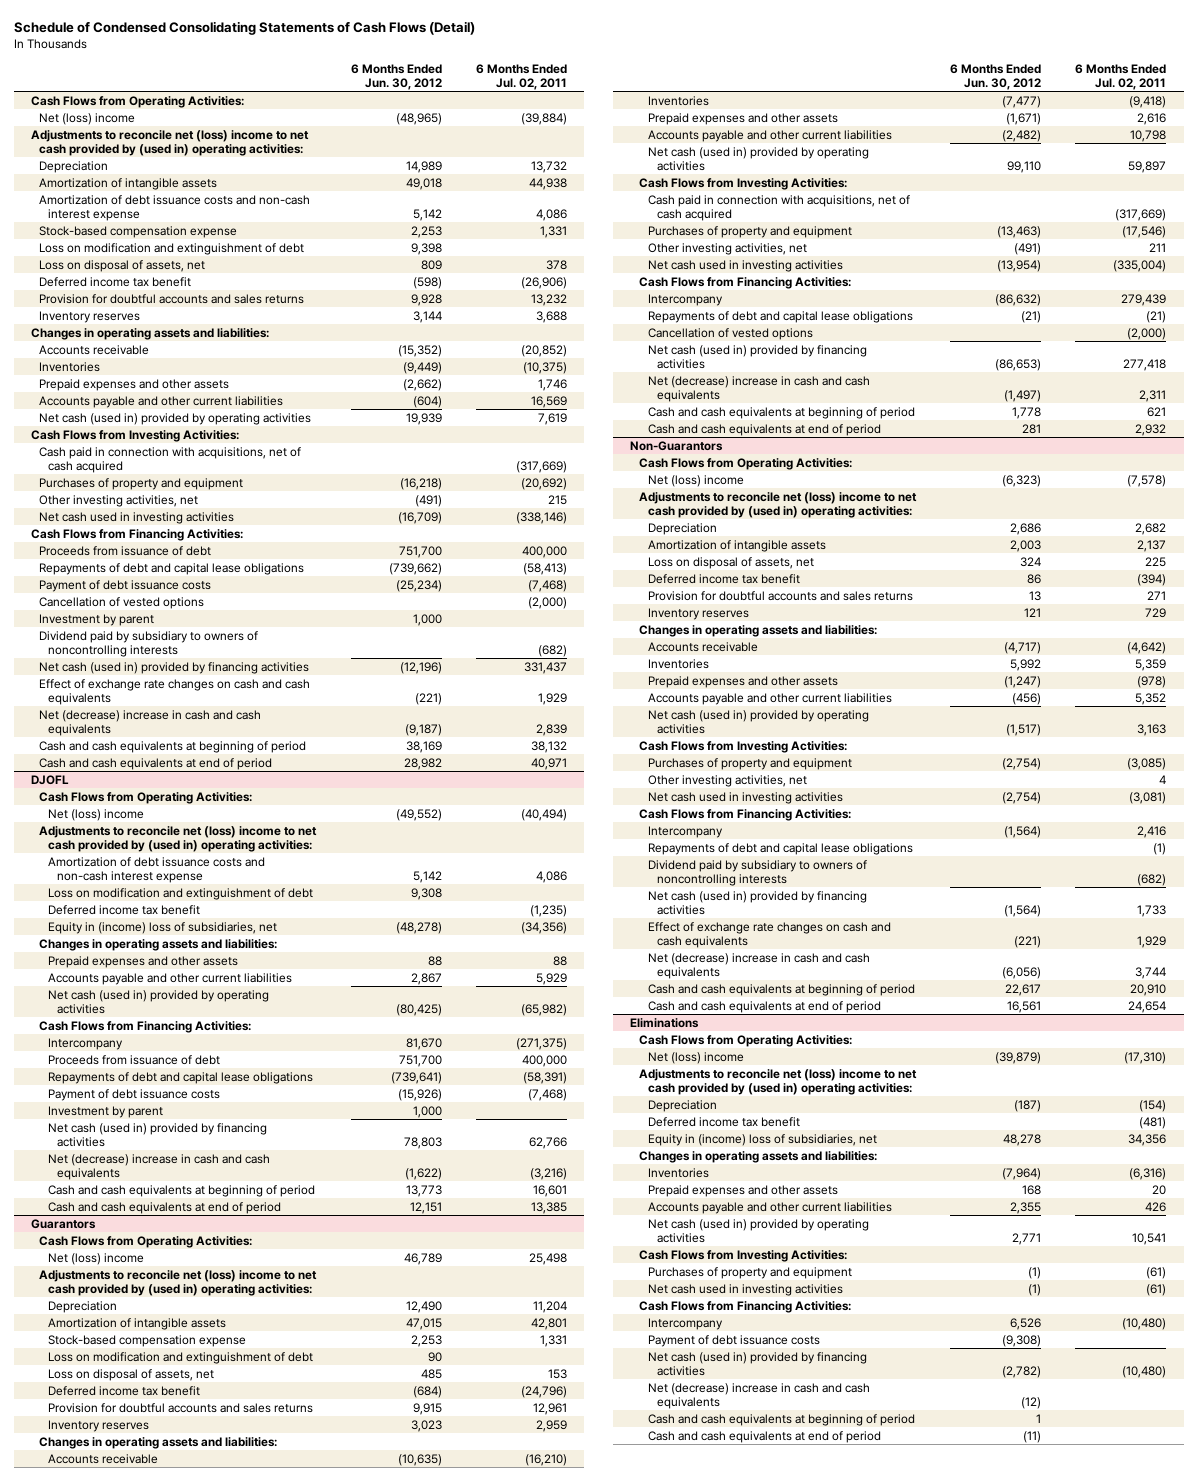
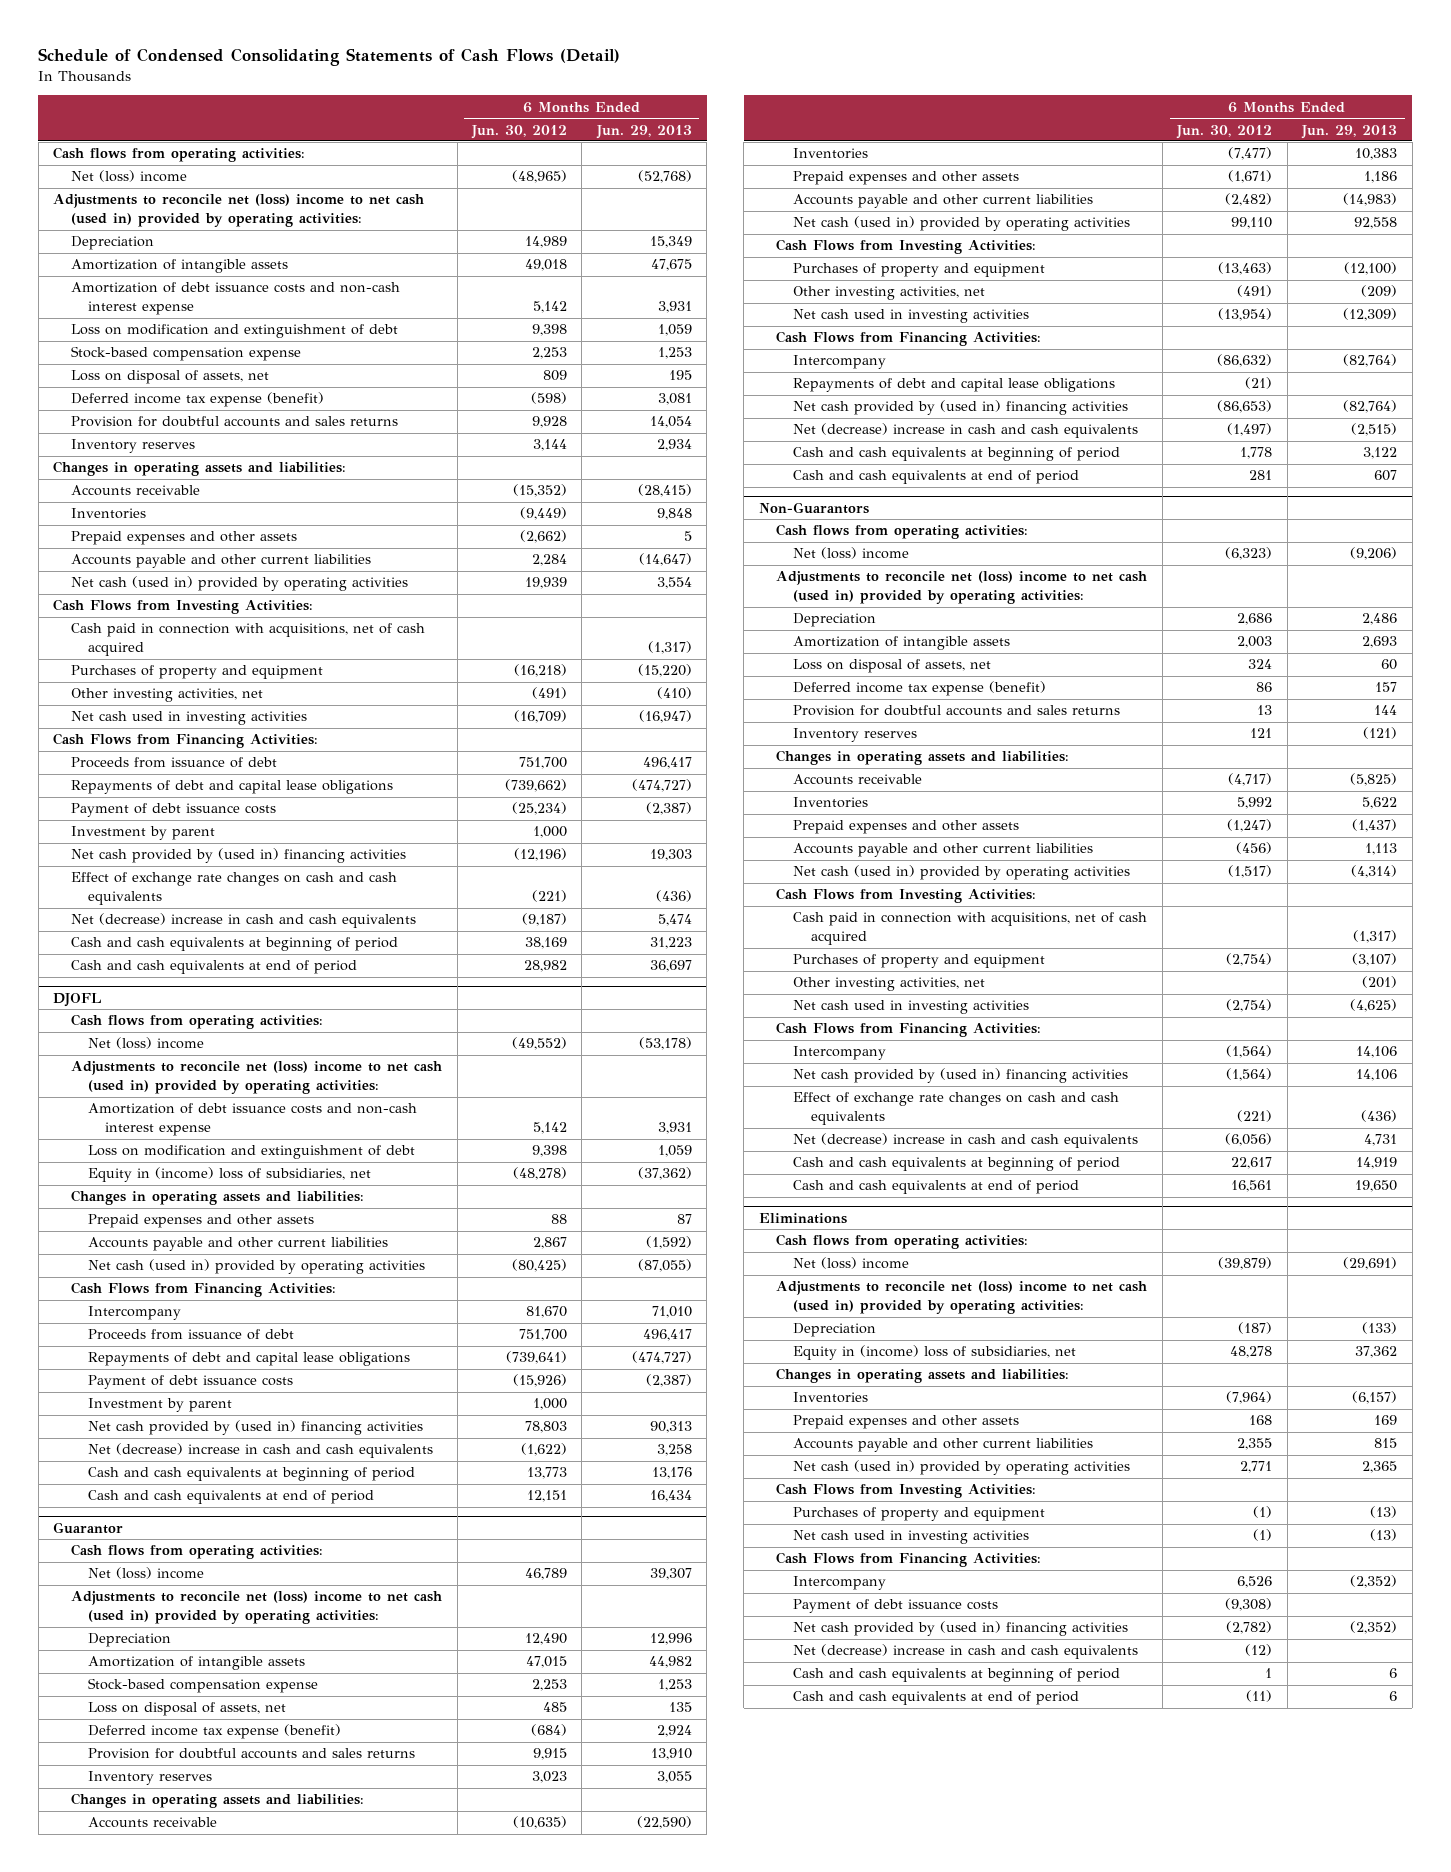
[475,63,567,90] 6 Months Ended Jul. 02, 2011 -> none
none -> [595,124,692,139] Jun. 29, 2013
[30,95,244,108] Cash Flows from Operating Activities: -> [53,147,306,163] Cash flows from operating activities:
[30,129,309,157] Adjustments to reconcile net (loss) income to net cash provided by (used in) operating activities: -> [53,194,425,228] Adjustments to reconcile net (loss) income to net cash (used in) provided by operating activities:
[39,225,238,238] Stock-based compensation expense -> [70,346,301,362] Stock-based compensation expense
[39,276,192,287] Deferred income tax benefit -> [70,392,324,408] Deferred income tax expense (benefit)
[412,395,442,408] (604) -> [531,554,567,567] 2,284
[39,596,205,609] Cancellation of vested options -> none
[39,630,259,658] Dividend paid by subsidiary to owners of noncontrolling interests -> none
[39,661,310,674] Net cash (used in) provided by financing activities -> [70,848,406,864] Net cash provided by (used in) financing activities
[39,791,253,804] Cash Flows from Operating Activities: -> [70,1014,323,1030] Cash flows from operating activities:
[39,825,318,853] Adjustments to reconcile net (loss) income to net cash provided by (used in) operating activities: -> [70,1061,442,1095] Adjustments to reconcile net (loss) income to net cash (used in) provided by operating activities:
[48,904,201,915] Deferred income tax benefit -> none
[410,887,442,900] 9,308 -> [531,1145,567,1158] 9,398
[48,1122,268,1148] Net cash (used in) provided by financing activities -> [88,1420,424,1436] Net cash provided by (used in) financing activities
[30,1218,96,1229] Guarantors -> [53,1521,124,1534] Guarantor
[39,1235,253,1248] Cash Flows from Operating Activities: -> [70,1544,323,1560] Cash flows from operating activities:
[39,1269,318,1297] Adjustments to reconcile net (loss) income to net cash provided by (used in) operating activities: -> [70,1591,442,1625] Adjustments to reconcile net (loss) income to net cash (used in) provided by operating activities:
[48,1351,314,1364] Loss on modification and extinguishment of debt -> none
[48,1385,201,1396] Deferred income tax benefit -> [88,1724,342,1740] Deferred income tax expense (benefit)
[648,194,911,222] Cash paid in connection with acquisitions, net of cash acquired -> none
[648,327,814,340] Cancellation of vested options -> none
[648,344,868,370] Net cash (used in) provided by financing activities -> [793,400,1129,416] Net cash provided by (used in) financing activities
[639,457,853,470] Cash Flows from Operating Activities: -> [776,524,1029,540] Cash flows from operating activities:
[639,491,918,519] Adjustments to reconcile net (loss) income to net cash provided by (used in) operating activities: -> [776,571,1148,605] Adjustments to reconcile net (loss) income to net cash (used in) provided by operating activities:
[648,573,801,584] Deferred income tax benefit -> [793,681,1047,697] Deferred income tax expense (benefit)
none -> [793,912,1148,946] Cash paid in connection with acquisitions, net of cash acquired
[648,842,914,855] Repayments of debt and capital lease obligations -> none
[648,859,868,887] Dividend paid by subsidiary to owners of noncontrolling interests -> none
[648,890,868,916] Net cash (used in) provided by financing activities -> [793,1068,1129,1084] Net cash provided by (used in) financing activities
[639,1034,853,1047] Cash Flows from Operating Activities: -> [776,1234,1029,1250] Cash flows from operating activities:
[639,1068,918,1096] Adjustments to reconcile net (loss) income to net cash provided by (used in) operating activities: -> [776,1281,1148,1315] Adjustments to reconcile net (loss) income to net cash (used in) provided by operating activities:
[648,1116,801,1127] Deferred income tax benefit -> none
[648,1351,868,1377] Net cash (used in) provided by financing activities -> [793,1621,1129,1637] Net cash provided by (used in) financing activities

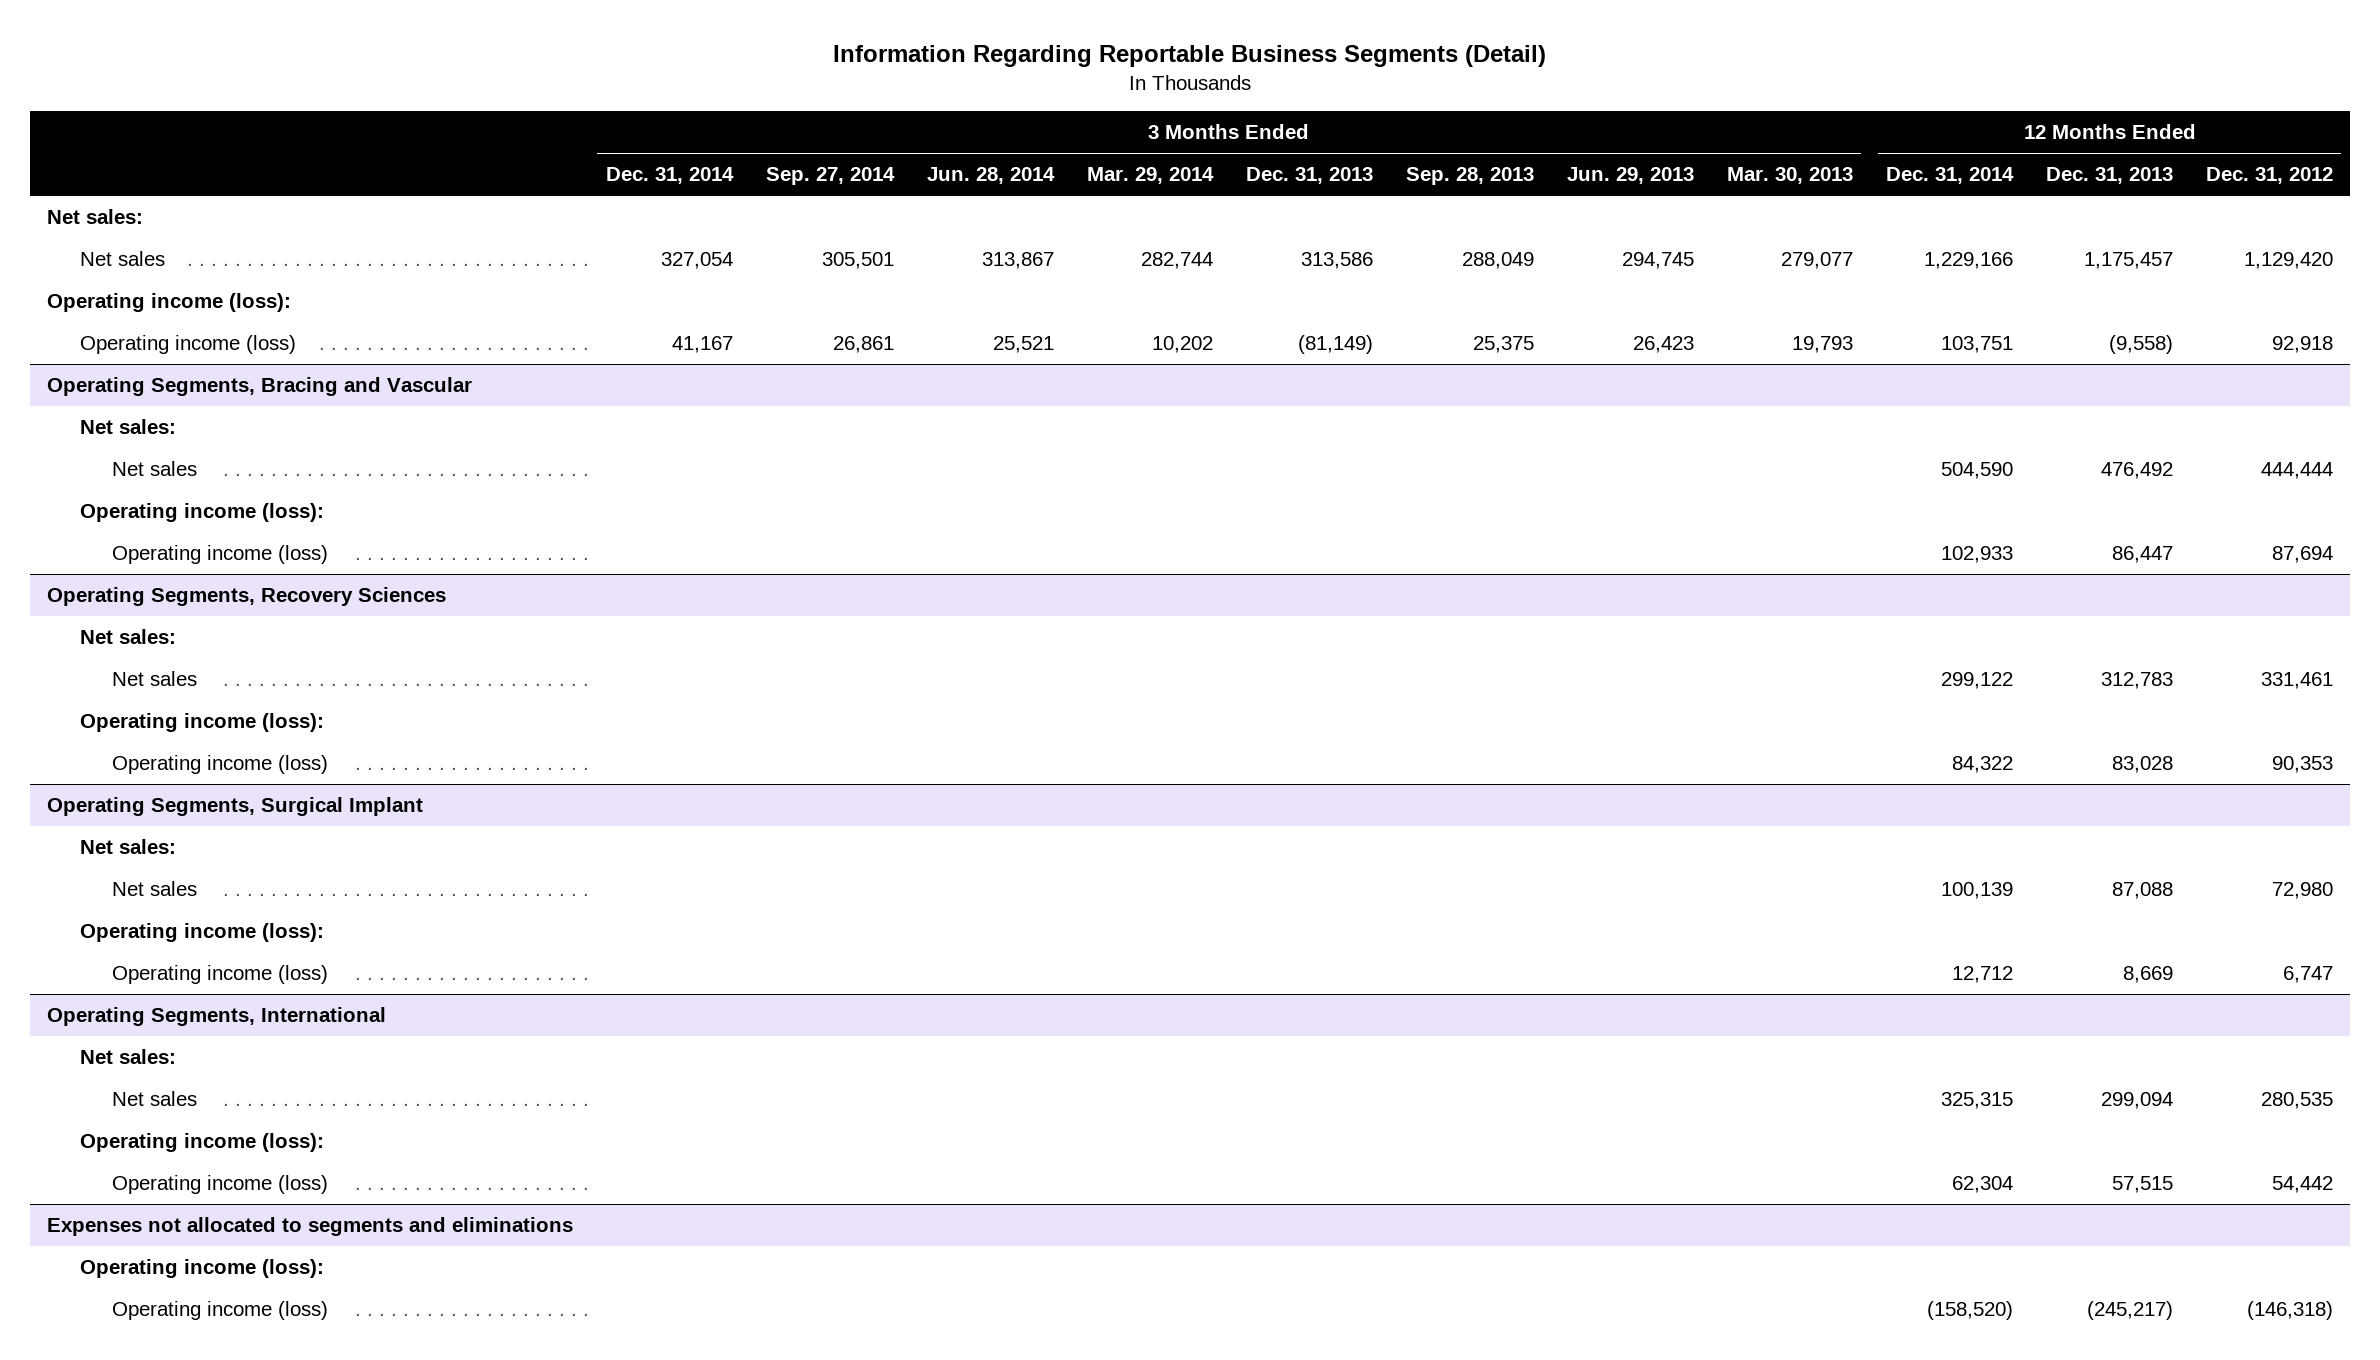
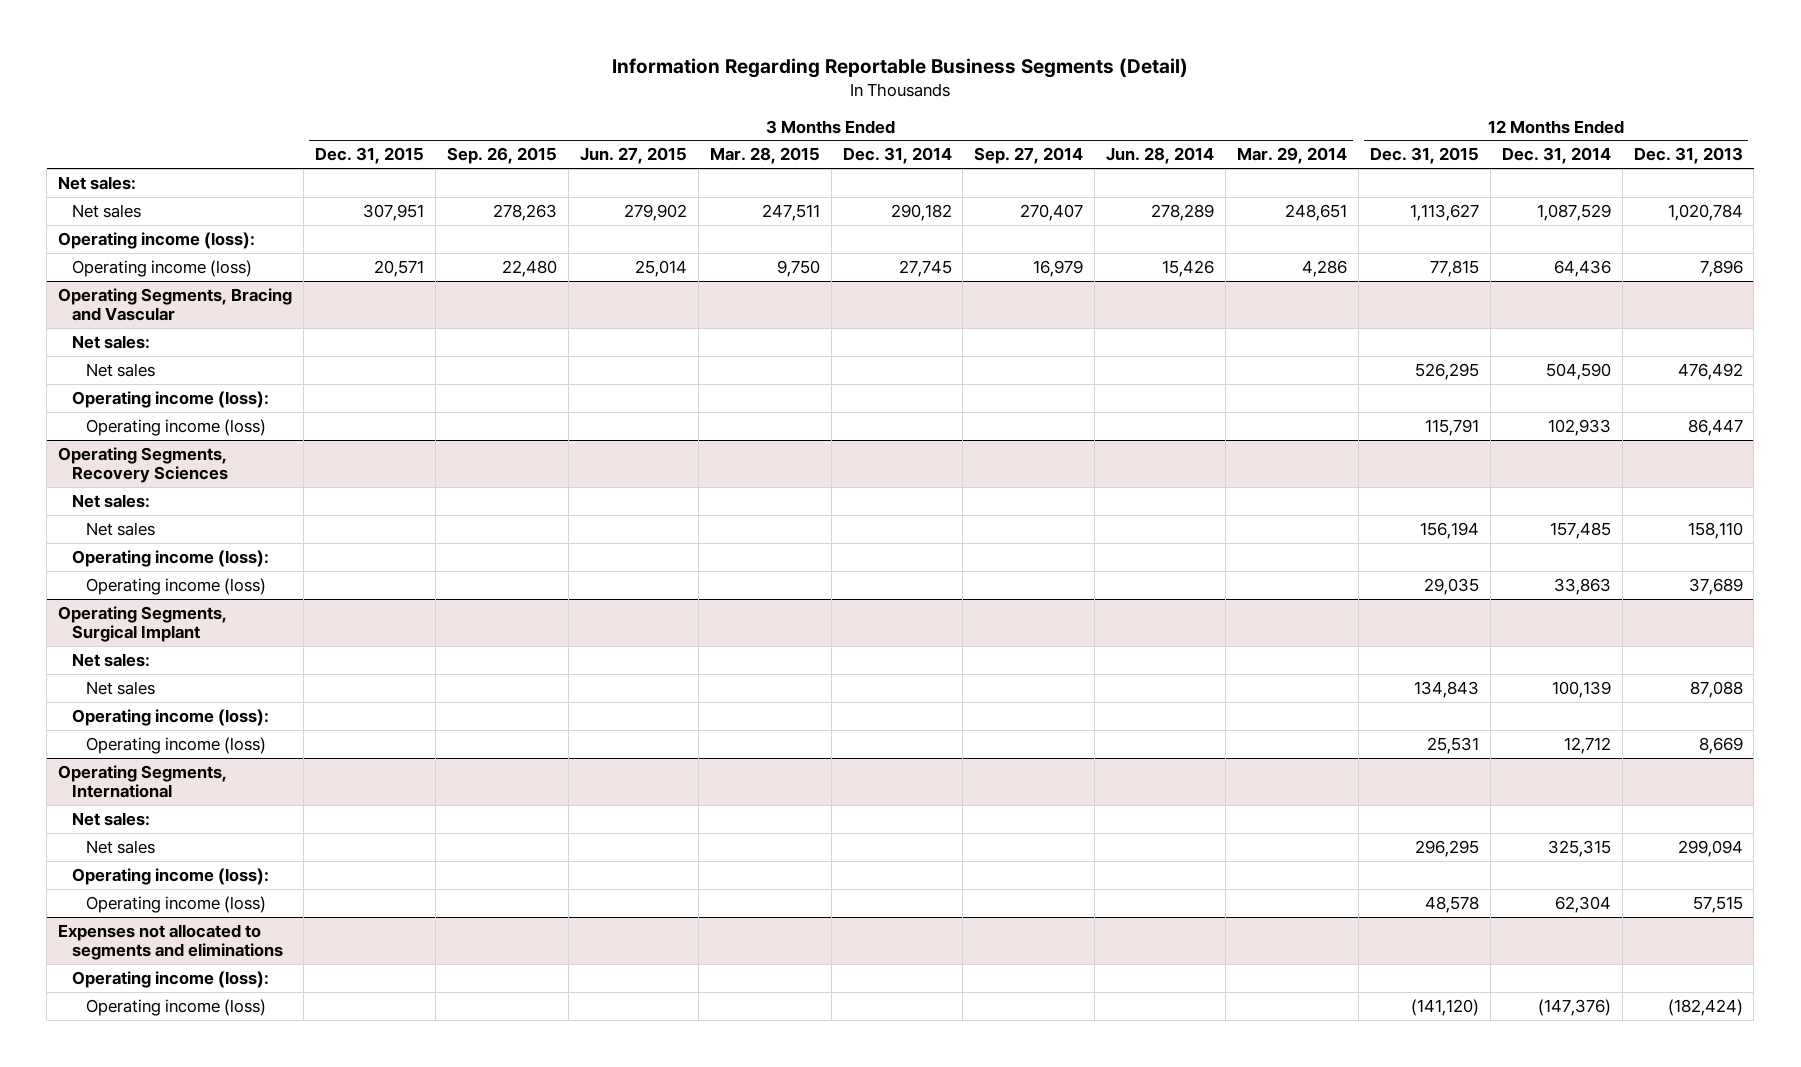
[1245,167,1373,185] Dec. 31, 2013 -> none
[1405,167,1534,186] Sep. 28, 2013 -> none
[1566,167,1694,185] Jun. 29, 2013 -> none
[1726,167,1853,185] Mar. 30, 2013 -> none
[2206,167,2334,185] Dec. 31, 2012 -> none
none -> [315,147,425,165] Dec. 31, 2015
none -> [446,147,557,165] Sep. 26, 2015
none -> [579,147,687,165] Jun. 27, 2015
none -> [709,147,820,165] Mar. 28, 2015
none -> [1369,147,1479,165] Dec. 31, 2015
[660,252,733,270] 327,054 -> [890,203,952,221] 290,182
[821,252,894,270] 305,501 -> [1020,203,1084,221] 270,407
[981,252,1054,270] 313,867 -> [1151,203,1215,221] 278,289
[1140,252,1213,270] 282,744 -> [1285,203,1348,221] 248,651
[1924,252,2014,270] 1,229,166 -> [1536,203,1611,221] 1,087,529
[2084,252,2174,270] 1,175,457 -> [1667,203,1743,221] 1,020,784
[671,336,733,354] 41,167 -> [898,259,952,277] 27,745
[832,336,894,354] 26,861 -> [1033,259,1084,277] 16,979
[992,336,1054,354] 25,521 -> [1162,259,1215,277] 15,426
[1151,336,1213,354] 10,202 -> [1302,259,1348,277] 4,286
[1941,336,2014,354] 103,751 -> [1553,259,1611,277] 64,436
[2109,335,2174,355] (9,558) -> [1699,259,1743,277] 7,896
[1941,672,2014,690] 299,122 -> [1549,521,1611,539] 157,485
[2101,672,2174,690] 312,783 -> [1687,521,1743,539] 158,110
[1952,756,2014,774] 84,322 -> [1553,577,1611,595] 33,863
[2112,756,2174,774] 83,028 -> [1688,577,1743,595] 37,689
[1927,1301,2014,1321] (158,520) -> [1537,998,1611,1016] (147,376)
[2087,1301,2174,1321] (245,217) -> [1667,998,1743,1016] (182,424)

